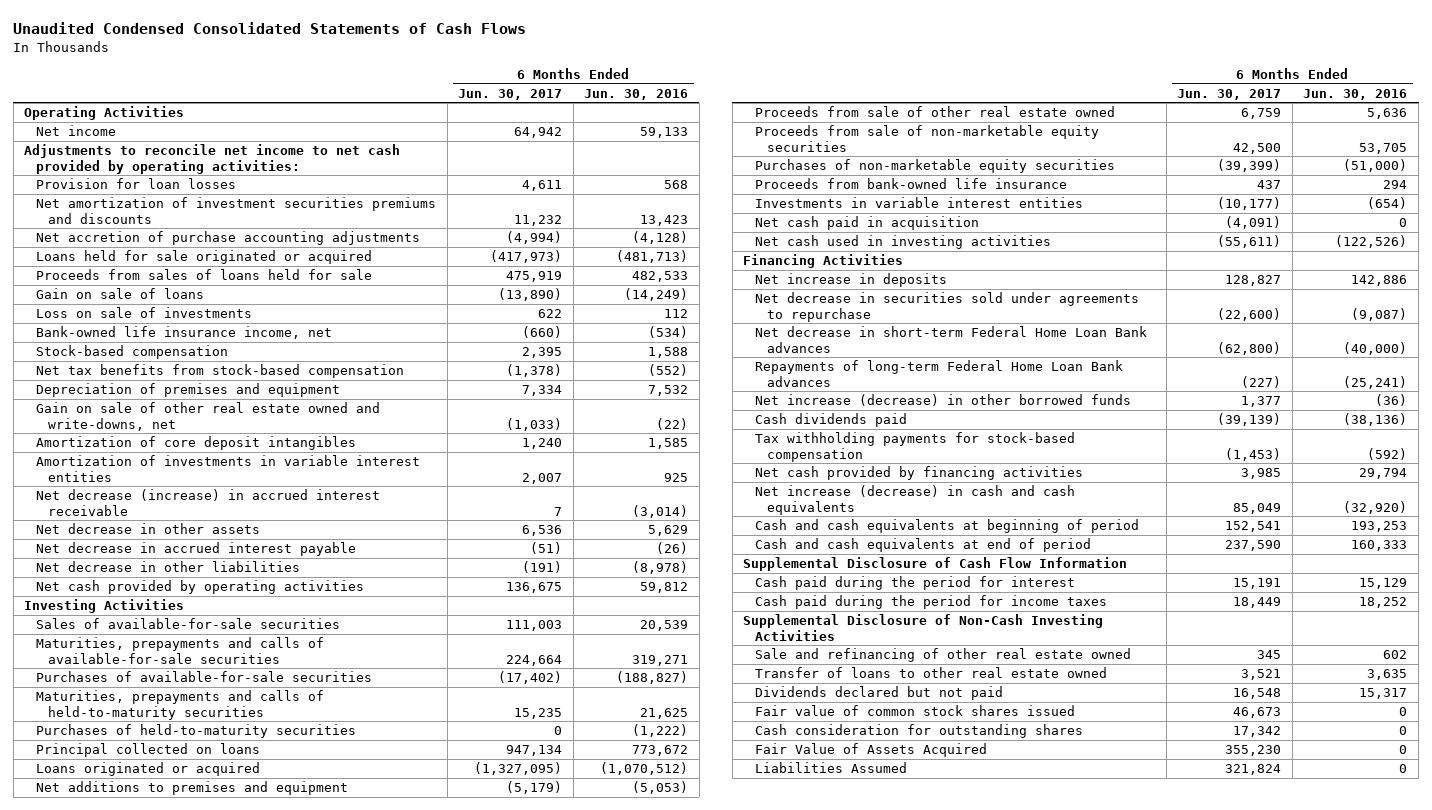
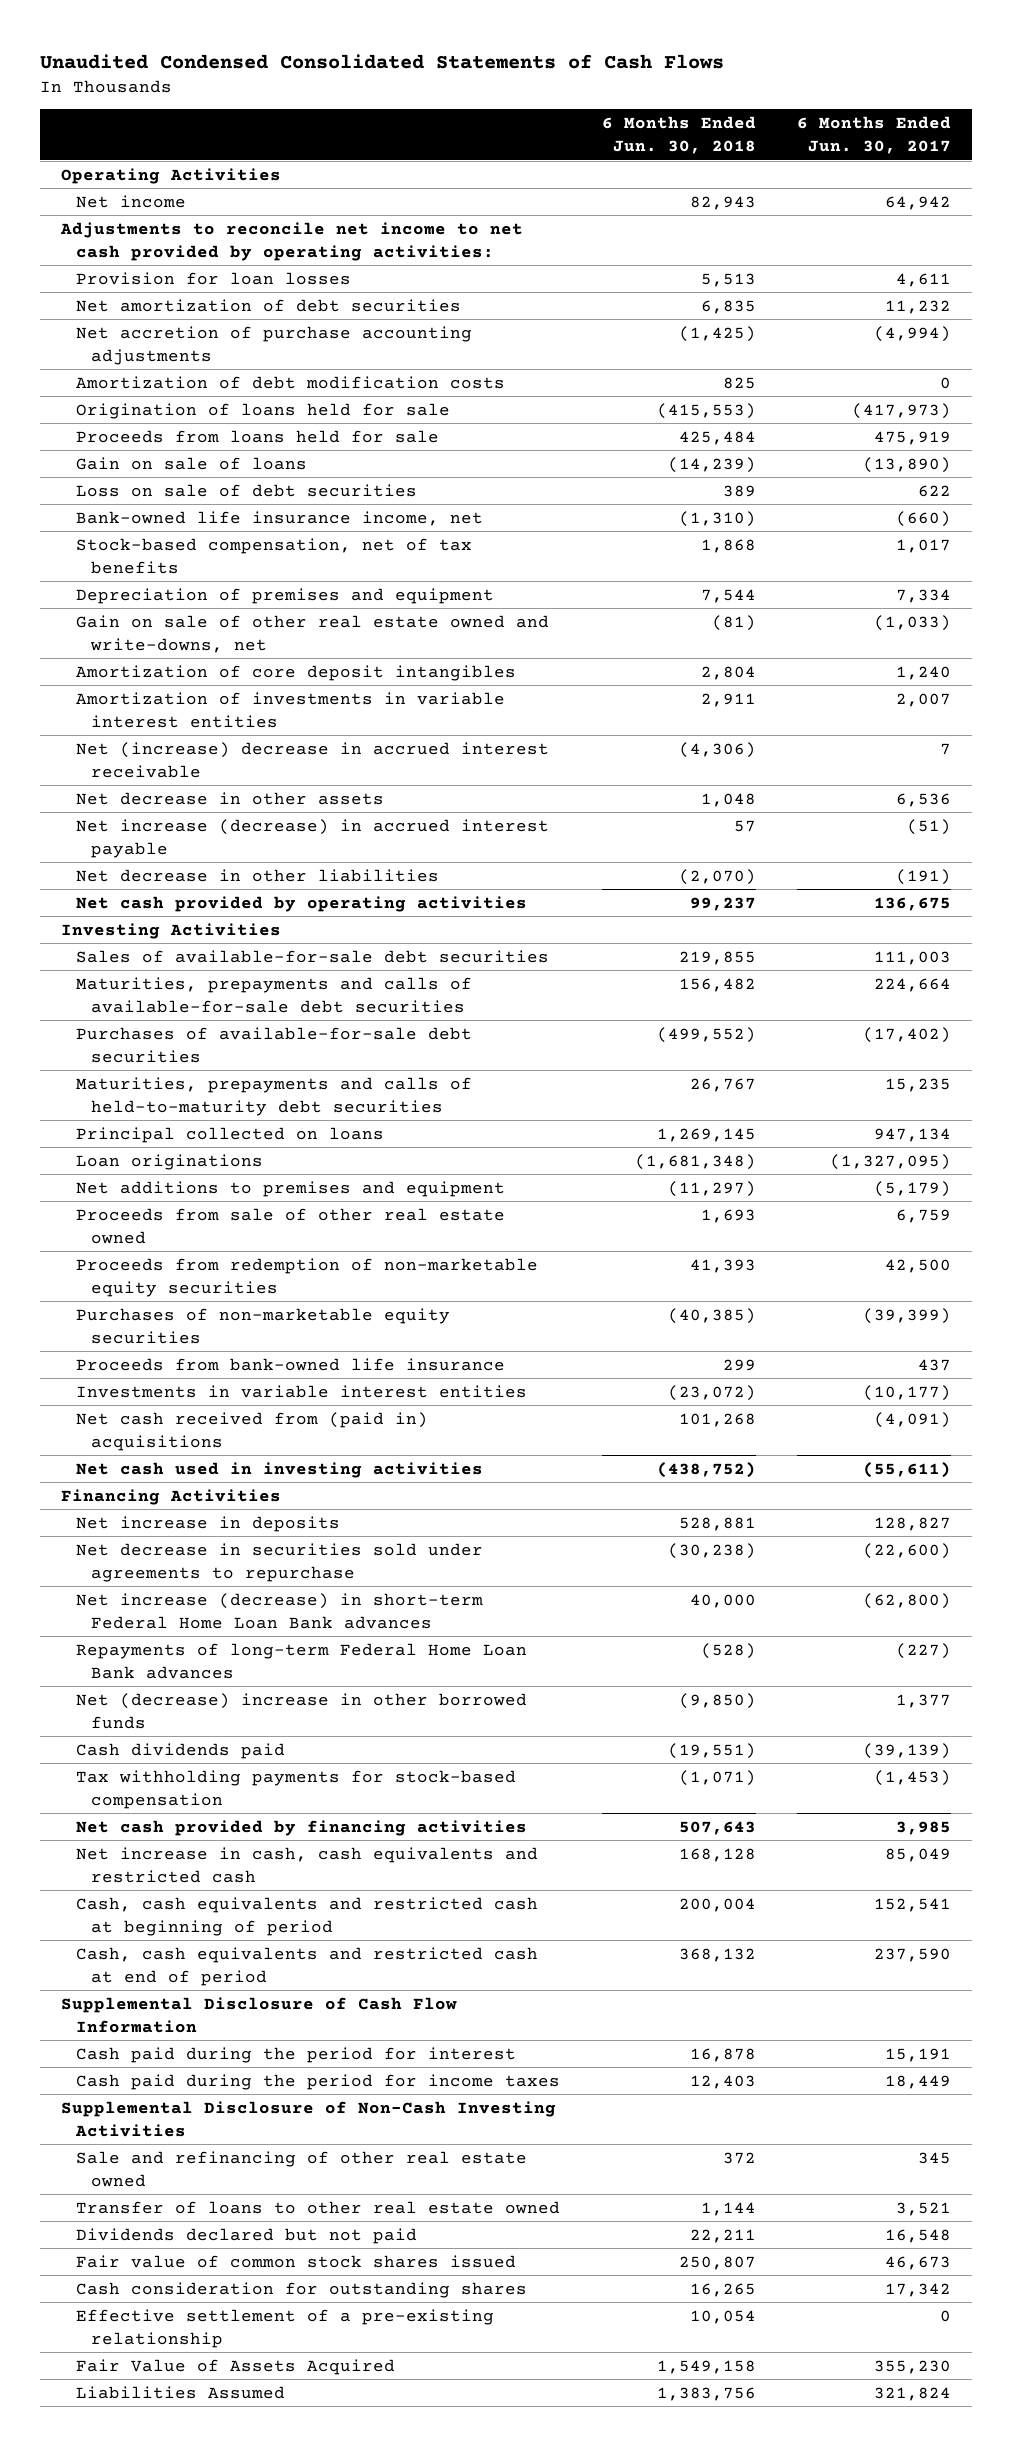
[584,88,689,100] Jun. 30, 2016 -> none
none -> [601,116,756,154] 6 Months Ended Jun. 30, 2018
[35,197,436,224] Net amortization of investment securities premiums and discounts -> [75,298,461,312] Net amortization of debt securities
none -> [75,375,505,389] Amortization of debt modification costs
[35,250,372,265] Loans held for sale originated or acquired -> [75,402,450,419] Origination of loans held for sale
[35,269,372,281] Proceeds from sales of loans held for sale -> [75,429,439,443] Proceeds from loans held for sale
[35,307,252,319] Loss on sale of investments -> [75,483,417,497] Loss on sale of debt securities
[35,364,404,379] Net tax benefits from stock-based compensation -> none
[35,345,228,360] Stock-based compensation -> [75,537,472,574] Stock-based compensation, net of tax benefits
[522,347,563,359] 2,395 -> [896,538,952,553] 1,017
[35,489,380,516] Net decrease (increase) in accrued interest receivable -> [75,741,549,778] Net (increase) decrease in accrued interest receivable
[35,542,356,557] Net decrease in accrued interest payable -> [75,818,549,858] Net increase (decrease) in accrued interest payable
[35,724,356,739] Purchases of held-to-maturity securities -> none
[35,618,340,630] Sales of available-for-sale securities -> [75,949,549,963] Sales of available-for-sale debt securities
[35,637,324,664] Maturities, prepayments and calls of available-for-sale securities -> [75,976,472,1013] Maturities, prepayments and calls of available-for-sale debt securities
[35,671,372,683] Purchases of available-for-sale securities -> [75,1026,472,1063] Purchases of available-for-sale debt securities
[35,690,324,720] Maturities, prepayments and calls of held-to-maturity securities -> [75,1076,472,1116] Maturities, prepayments and calls of held-to-maturity debt securities
[35,762,260,777] Loans originated or acquired -> [75,1153,263,1170] Loan originations
[755,125,1100,152] Proceeds from sale of non-marketable equity securities -> [75,1257,538,1297] Proceeds from redemption of non-marketable equity securities
[755,216,980,231] Net cash paid in acquisition -> [75,1411,428,1451] Net cash received from (paid in) acquisitions
[755,326,1148,353] Net decrease in short-term Federal Home Loan Bank advances -> [75,1592,483,1629] Net increase (decrease) in short-term Federal Home Loan Bank advances
[755,394,1132,407] Net increase (decrease) in other borrowed funds -> [75,1692,527,1729] Net (decrease) increase in other borrowed funds
[755,485,1076,515] Net increase (decrease) in cash and cash equivalents -> [75,1846,538,1883] Net increase in cash, cash equivalents and restricted cash
[755,519,1140,534] Cash and cash equivalents at beginning of period -> [75,1896,538,1936] Cash, cash equivalents and restricted cash at beginning of period
[755,538,1092,553] Cash and cash equivalents at end of period -> [75,1946,538,1986] Cash, cash equivalents and restricted cash at end of period
none -> [75,2308,494,2348] Effective settlement of a pre-existing relationship

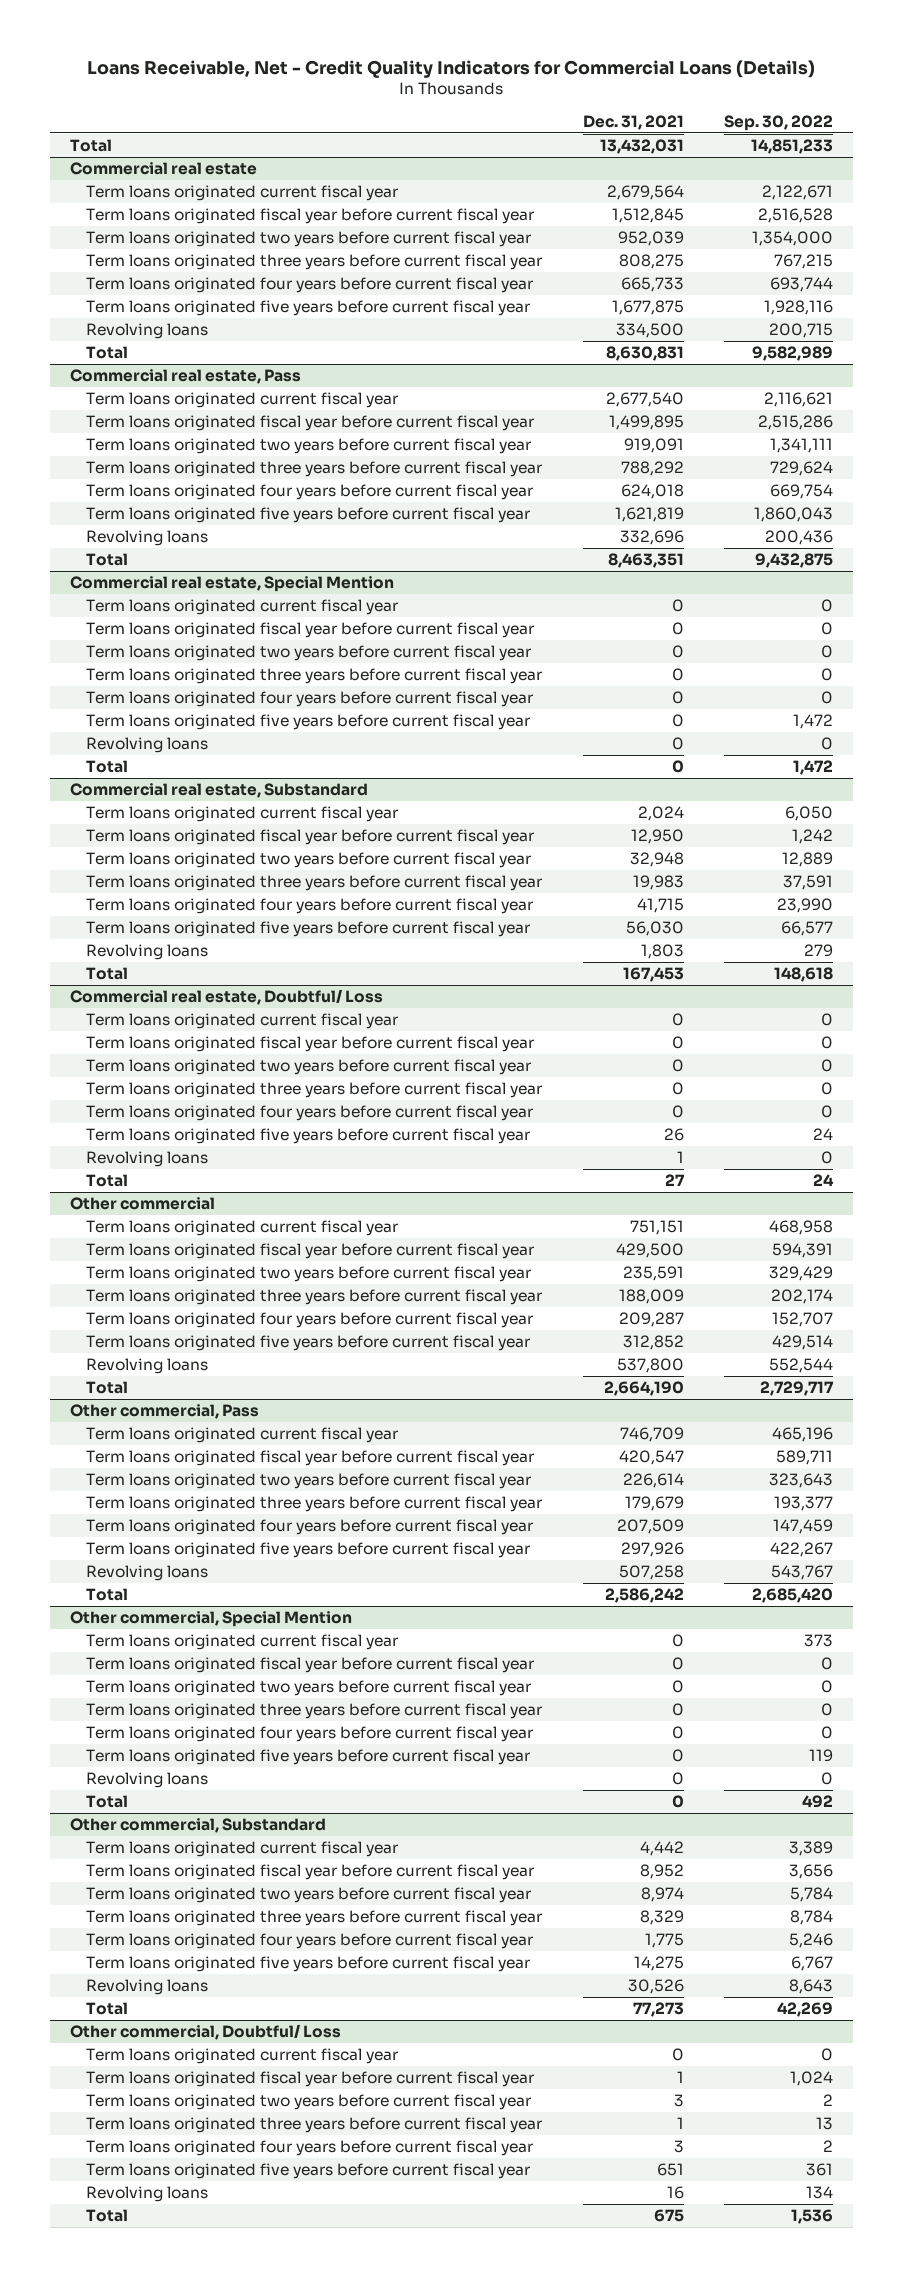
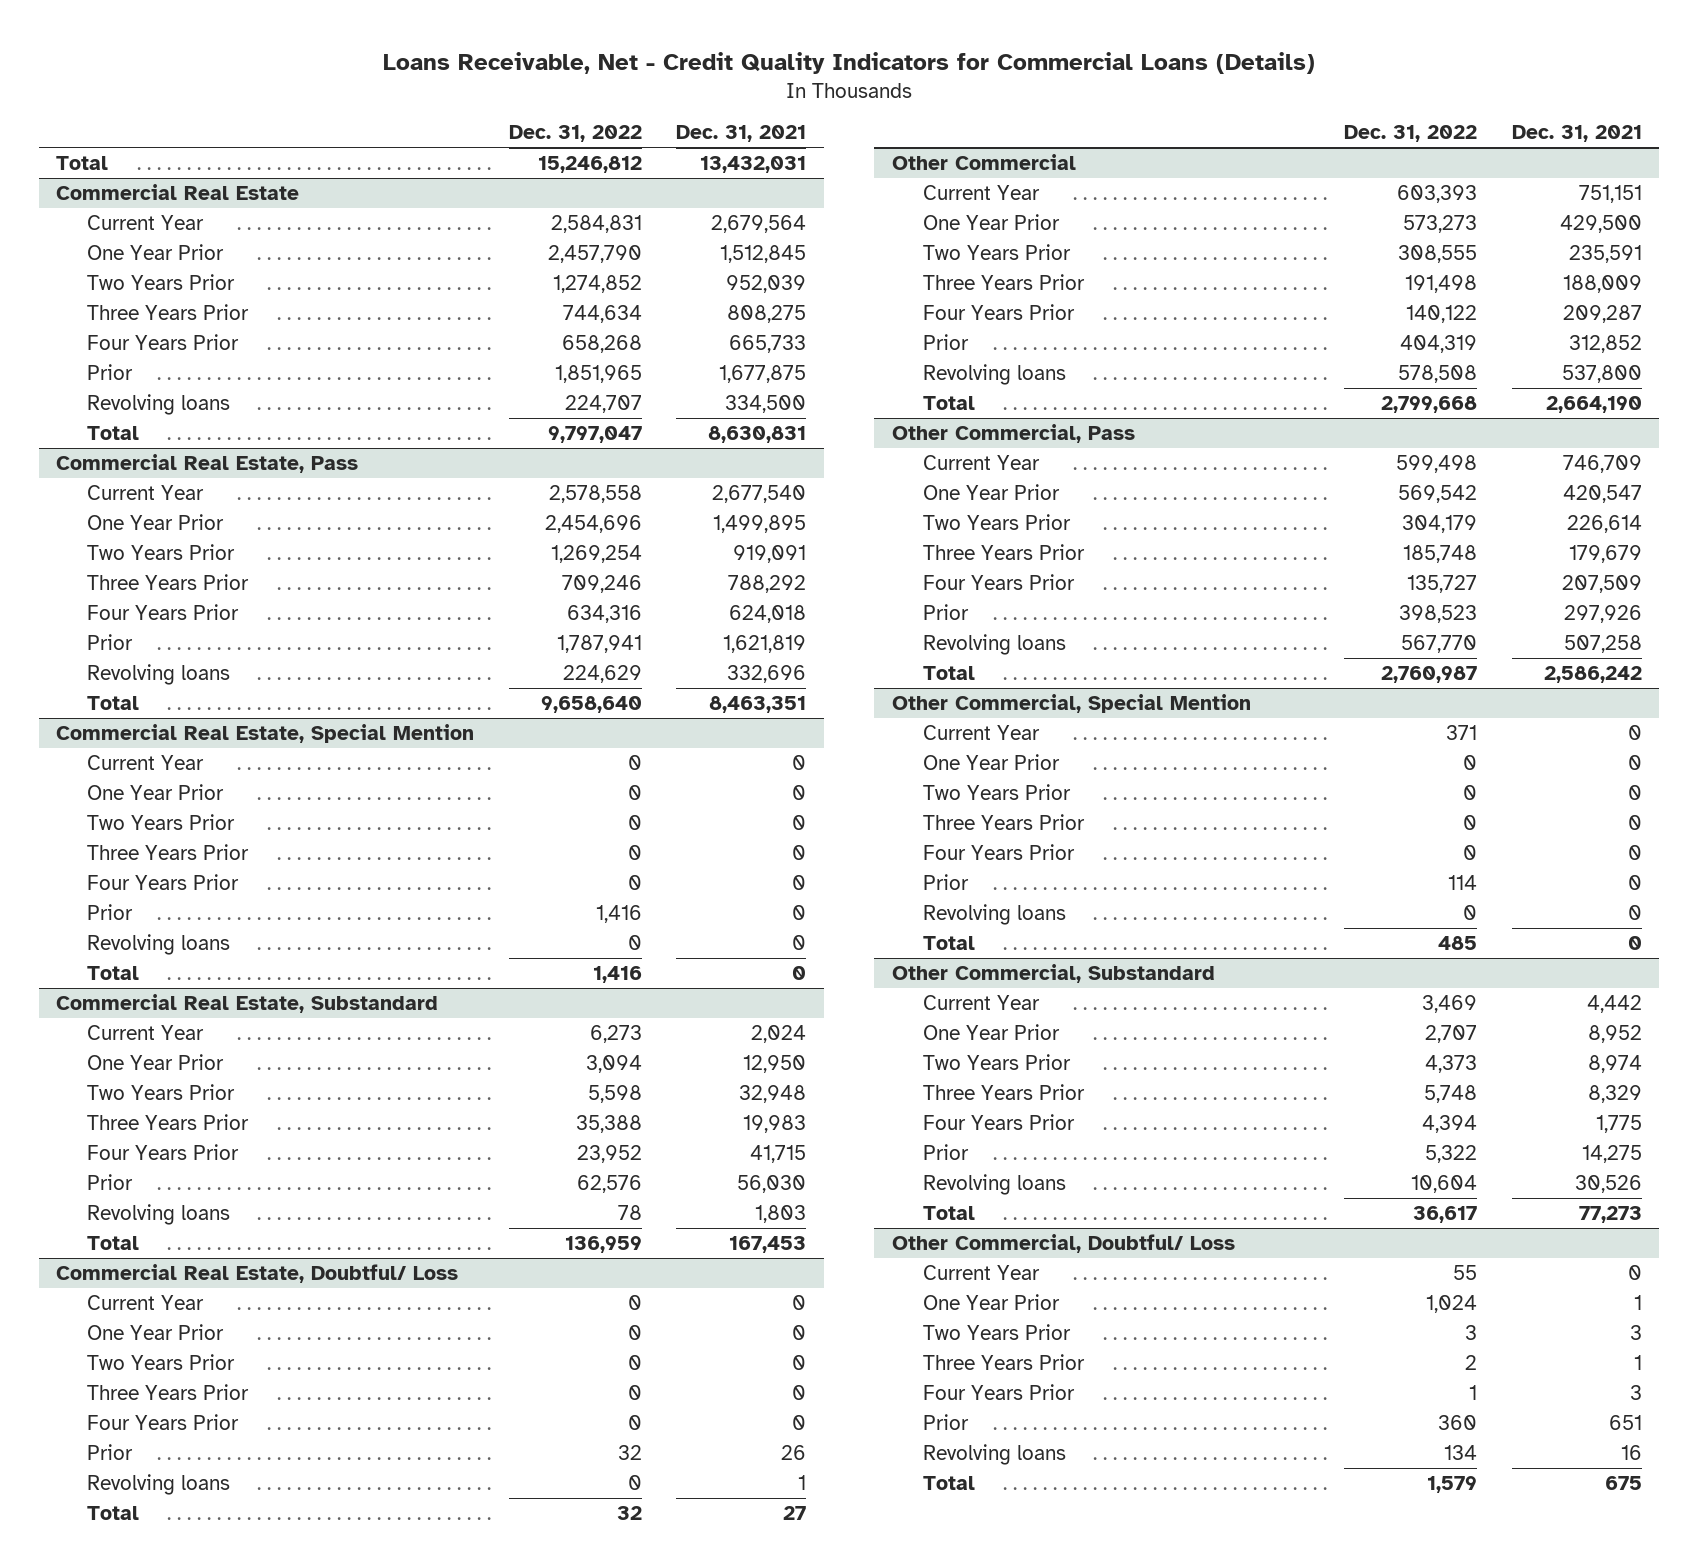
[723,114,833,131] Sep. 30, 2022 -> none
none -> [508,125,642,143] Dec. 31, 2022
[69,162,257,176] Commercial real estate -> [56,183,300,200] Commercial Real Estate
[86,185,399,202] Term loans originated current fiscal year -> [87,214,205,230] Current Year
[86,208,535,225] Term loans originated fiscal year before current fiscal year -> [87,243,225,260] One Year Prior
[86,231,532,248] Term loans originated two years before current fiscal year -> [87,273,236,290] Two Years Prior
[86,254,543,271] Term loans originated three years before current fiscal year -> [87,303,250,320] Three Years Prior
[86,277,534,294] Term loans originated four years before current fiscal year -> [87,333,240,350] Four Years Prior
[86,300,531,317] Term loans originated five years before current fiscal year -> [87,363,134,380] Prior
[69,369,301,385] Commercial real estate, Pass -> [56,453,359,473] Commercial Real Estate, Pass
[86,392,399,409] Term loans originated current fiscal year -> [87,484,205,500] Current Year
[86,415,535,432] Term loans originated fiscal year before current fiscal year -> [87,513,225,530] One Year Prior
[86,438,532,455] Term loans originated two years before current fiscal year -> [87,543,236,560] Two Years Prior
[86,461,543,478] Term loans originated three years before current fiscal year -> [87,573,250,590] Three Years Prior
[86,484,534,501] Term loans originated four years before current fiscal year -> [87,603,240,620] Four Years Prior
[86,507,531,524] Term loans originated five years before current fiscal year -> [87,633,134,650] Prior
[69,576,394,593] Commercial real estate, Special Mention -> [56,723,475,743] Commercial Real Estate, Special Mention
[86,599,399,616] Term loans originated current fiscal year -> [87,754,205,770] Current Year
[86,622,535,639] Term loans originated fiscal year before current fiscal year -> [87,783,225,800] One Year Prior
[86,645,532,662] Term loans originated two years before current fiscal year -> [87,813,236,830] Two Years Prior
[86,668,543,685] Term loans originated three years before current fiscal year -> [87,843,250,860] Three Years Prior
[86,691,534,708] Term loans originated four years before current fiscal year -> [87,873,240,890] Four Years Prior
[86,714,531,731] Term loans originated five years before current fiscal year -> [87,903,134,920] Prior
[69,783,368,799] Commercial real estate, Substandard -> [56,993,439,1013] Commercial Real Estate, Substandard
[86,806,399,823] Term loans originated current fiscal year -> [87,1024,205,1040] Current Year
[86,829,535,846] Term loans originated fiscal year before current fiscal year -> [87,1053,225,1070] One Year Prior
[86,852,532,869] Term loans originated two years before current fiscal year -> [87,1083,236,1100] Two Years Prior
[86,875,543,892] Term loans originated three years before current fiscal year -> [87,1113,250,1130] Three Years Prior
[86,898,534,915] Term loans originated four years before current fiscal year -> [87,1143,240,1160] Four Years Prior
[86,921,531,938] Term loans originated five years before current fiscal year -> [87,1173,134,1190] Prior
[69,989,383,1006] Commercial real estate, Doubtful/ Loss -> [56,1263,459,1283] Commercial Real Estate, Doubtful/ Loss
[86,1013,399,1030] Term loans originated current fiscal year -> [87,1294,205,1310] Current Year
[86,1036,535,1053] Term loans originated fiscal year before current fiscal year -> [87,1323,225,1340] One Year Prior
[86,1059,532,1076] Term loans originated two years before current fiscal year -> [87,1353,236,1370] Two Years Prior
[86,1082,543,1099] Term loans originated three years before current fiscal year -> [87,1383,250,1400] Three Years Prior
[86,1105,534,1122] Term loans originated four years before current fiscal year -> [87,1413,240,1430] Four Years Prior
[86,1128,531,1145] Term loans originated five years before current fiscal year -> [87,1443,134,1460] Prior
[69,1197,215,1211] Other commercial -> [891,153,1076,170] Other Commercial
[86,1220,399,1237] Term loans originated current fiscal year -> [922,184,1040,200] Current Year
[86,1243,535,1260] Term loans originated fiscal year before current fiscal year -> [922,213,1060,230] One Year Prior
[86,1266,532,1283] Term loans originated two years before current fiscal year -> [922,243,1071,260] Two Years Prior
[86,1289,543,1306] Term loans originated three years before current fiscal year -> [922,273,1085,290] Three Years Prior
[86,1312,534,1329] Term loans originated four years before current fiscal year -> [922,303,1075,320] Four Years Prior
[86,1335,531,1352] Term loans originated five years before current fiscal year -> [922,333,969,350] Prior
[69,1404,259,1420] Other commercial, Pass -> [891,423,1135,443] Other Commercial, Pass
[86,1427,399,1444] Term loans originated current fiscal year -> [922,454,1040,470] Current Year
[86,1450,535,1467] Term loans originated fiscal year before current fiscal year -> [922,483,1060,500] One Year Prior
[86,1473,532,1490] Term loans originated two years before current fiscal year -> [922,513,1071,530] Two Years Prior
[86,1496,543,1513] Term loans originated three years before current fiscal year -> [922,543,1085,560] Three Years Prior
[86,1519,534,1536] Term loans originated four years before current fiscal year -> [922,573,1075,590] Four Years Prior
[86,1542,531,1559] Term loans originated five years before current fiscal year -> [922,603,969,620] Prior
[69,1611,352,1628] Other commercial, Special Mention -> [891,693,1251,713] Other Commercial, Special Mention
[86,1634,399,1651] Term loans originated current fiscal year -> [922,724,1040,740] Current Year
[86,1657,535,1674] Term loans originated fiscal year before current fiscal year -> [922,753,1060,770] One Year Prior
[86,1680,532,1697] Term loans originated two years before current fiscal year -> [922,783,1071,800] Two Years Prior
[86,1703,543,1720] Term loans originated three years before current fiscal year -> [922,813,1085,830] Three Years Prior
[86,1726,534,1743] Term loans originated four years before current fiscal year -> [922,843,1075,860] Four Years Prior
[86,1749,531,1766] Term loans originated five years before current fiscal year -> [922,873,969,890] Prior
[69,1818,326,1834] Other commercial, Substandard -> [891,963,1215,983] Other Commercial, Substandard
[86,1841,399,1858] Term loans originated current fiscal year -> [922,994,1040,1010] Current Year
[86,1864,535,1881] Term loans originated fiscal year before current fiscal year -> [922,1023,1060,1040] One Year Prior
[86,1887,532,1904] Term loans originated two years before current fiscal year -> [922,1053,1071,1070] Two Years Prior
[86,1910,543,1927] Term loans originated three years before current fiscal year -> [922,1083,1085,1100] Three Years Prior
[86,1933,534,1950] Term loans originated four years before current fiscal year -> [922,1113,1075,1130] Four Years Prior
[86,1956,531,1973] Term loans originated five years before current fiscal year -> [922,1143,969,1160] Prior
[69,2024,341,2041] Other commercial, Doubtful/ Loss -> [891,1233,1235,1253] Other Commercial, Doubtful/ Loss
[86,2048,399,2065] Term loans originated current fiscal year -> [922,1264,1040,1280] Current Year
[86,2071,535,2088] Term loans originated fiscal year before current fiscal year -> [922,1293,1060,1310] One Year Prior
[86,2094,532,2111] Term loans originated two years before current fiscal year -> [922,1323,1071,1340] Two Years Prior
[86,2117,543,2134] Term loans originated three years before current fiscal year -> [922,1353,1085,1370] Three Years Prior
[86,2140,534,2157] Term loans originated four years before current fiscal year -> [922,1383,1075,1400] Four Years Prior
[86,2163,531,2180] Term loans originated five years before current fiscal year -> [922,1413,969,1430] Prior

